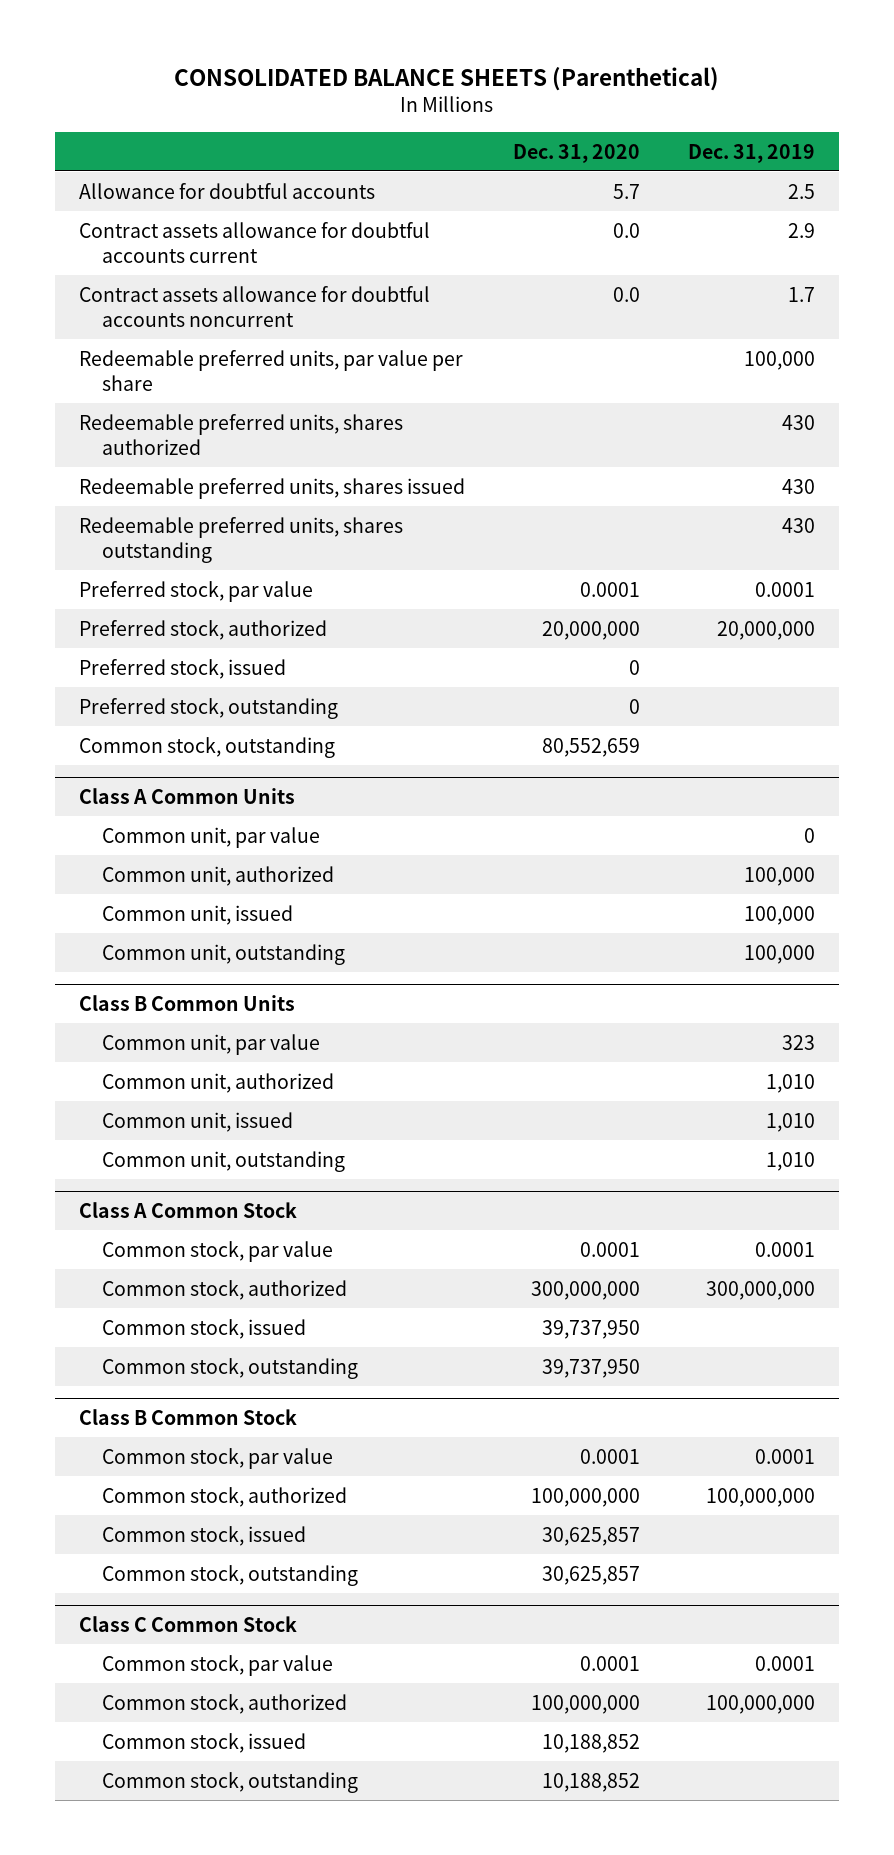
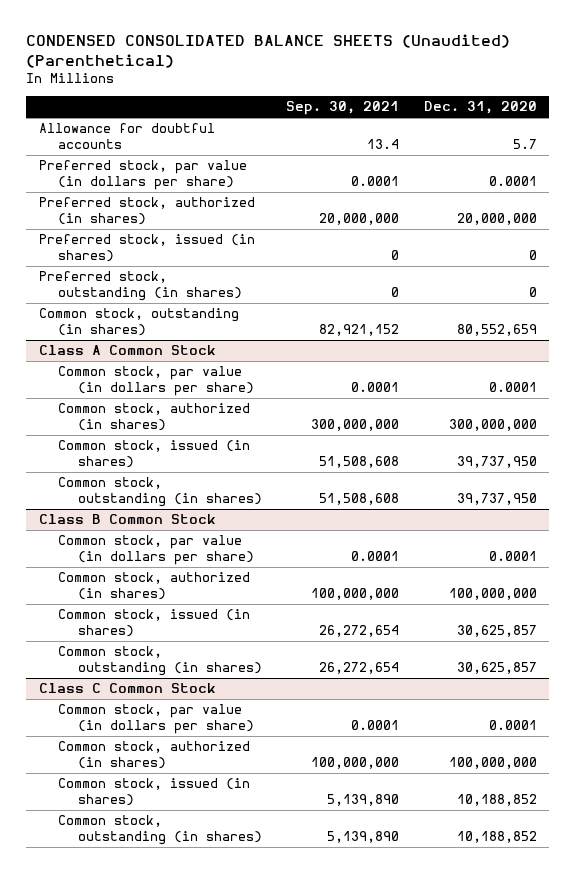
[174,66,720,91] CONSOLIDATED BALANCE SHEETS (Parenthetical) -> [26,34,511,69] CONDENSED CONSOLIDATED BALANCE SHEETS (Unaudited) (Parenthetical)
[687,143,815,163] Dec. 31, 2019 -> none
none -> [286,101,400,116] Sep. 30, 2021
[79,221,431,263] Contract assets allowance for doubtful accounts current -> none
[79,285,431,327] Contract assets allowance for doubtful accounts noncurrent -> none
[79,349,464,391] Redeemable preferred units, par value per share -> none
[79,413,404,455] Redeemable preferred units, shares authorized -> none
[79,477,466,499] Redeemable preferred units, shares issued -> none
[79,516,404,563] Redeemable preferred units, shares outstanding -> none
[79,788,296,805] Class A Common Units -> none
[101,826,320,848] Common unit, par value -> none
[101,865,334,886] Common unit, authorized -> none
[101,904,293,925] Common unit, issued -> none
[101,943,345,965] Common unit, outstanding -> none
[79,995,296,1012] Class B Common Units -> none
[101,1033,320,1055] Common unit, par value -> none
[101,1072,334,1093] Common unit, authorized -> none
[101,1111,293,1132] Common unit, issued -> none
[101,1150,345,1172] Common unit, outstanding -> none
[79,580,314,602] Preferred stock, par value -> [38,160,247,191] Preferred stock, par value (in dollars per share)
[79,619,328,640] Preferred stock, authorized -> [38,197,255,226] Preferred stock, authorized (in shares)
[79,658,287,679] Preferred stock, issued -> [38,234,255,263] Preferred stock, issued (in shares)
[79,697,339,719] Preferred stock, outstanding -> [38,271,243,302] Preferred stock, outstanding (in shares)
[79,736,336,758] Common stock, outstanding -> [38,308,239,337] Common stock, outstanding (in shares)
[101,1240,333,1262] Common stock, par value -> [58,366,254,397] Common stock, par value (in dollars per share)
[101,1279,347,1300] Common stock, authorized -> [58,403,251,432] Common stock, authorized (in shares)
[101,1318,306,1339] Common stock, issued -> [58,440,251,469] Common stock, issued (in shares)
[101,1357,358,1379] Common stock, outstanding -> [58,477,262,508] Common stock, outstanding (in shares)
[101,1447,333,1469] Common stock, par value -> [58,535,254,566] Common stock, par value (in dollars per share)
[101,1486,347,1507] Common stock, authorized -> [58,572,251,601] Common stock, authorized (in shares)
[101,1525,306,1546] Common stock, issued -> [58,609,251,638] Common stock, issued (in shares)
[101,1564,358,1586] Common stock, outstanding -> [58,646,262,677] Common stock, outstanding (in shares)
[101,1654,333,1676] Common stock, par value -> [58,704,254,735] Common stock, par value (in dollars per share)
[101,1693,347,1714] Common stock, authorized -> [58,741,251,770] Common stock, authorized (in shares)
[101,1732,306,1753] Common stock, issued -> [58,778,251,807] Common stock, issued (in shares)
[101,1771,358,1793] Common stock, outstanding -> [58,815,262,846] Common stock, outstanding (in shares)

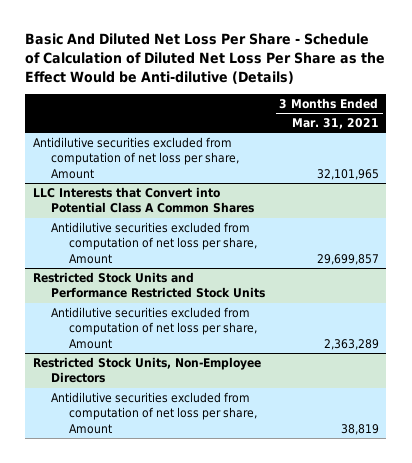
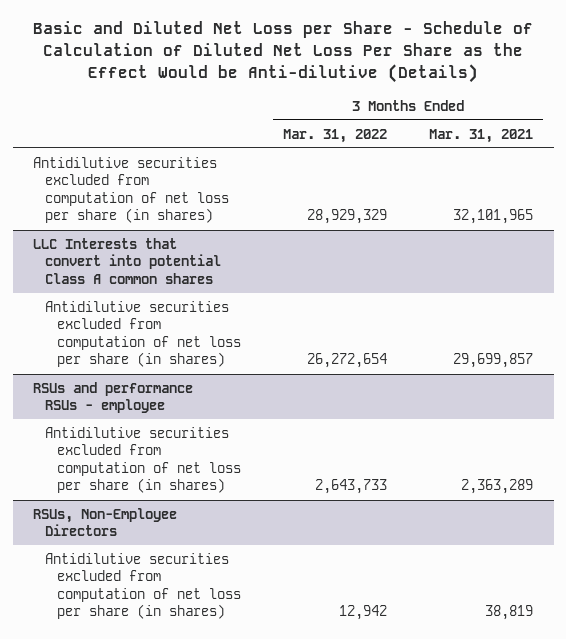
[25,33,386,85] Basic And Diluted Net Loss Per Share - Schedule of Calculation of Diluted Net Loss Per Share as the Effect Would be Anti-dilutive (Details) -> [33,21,534,83] Basic and Diluted Net Loss per Share - Schedule of Calculation of Diluted Net Loss Per Share as the Effect Would be Anti-dilutive (Details)
none -> [282,128,387,143] Mar. 31, 2022
[32,357,261,384] Restricted Stock Units, Non-Employee Directors -> none
[32,137,239,179] Antidilutive securities excluded from computation of net loss per share, Amount -> [33,156,230,224] Antidilutive securities excluded from computation of net loss per share (in shares)
[32,187,254,214] LLC Interests that Convert into Potential Class A Common Shares -> [33,237,222,284] LLC Interests that convert into potential Class A common shares
[50,222,257,264] Antidilutive securities excluded from computation of net loss per share, Amount -> [45,300,242,368] Antidilutive securities excluded from computation of net loss per share (in shares)
[32,272,265,299] Restricted Stock Units and Performance Restricted Stock Units -> [33,381,194,414] RSUs and performance RSUs - employee
[50,307,257,349] Antidilutive securities excluded from computation of net loss per share, Amount -> [45,426,242,494] Antidilutive securities excluded from computation of net loss per share (in shares)
none -> [33,507,178,537] RSUs, Non-Employee Directors
[50,392,257,434] Antidilutive securities excluded from computation of net loss per share, Amount -> [45,552,242,620] Antidilutive securities excluded from computation of net loss per share (in shares)

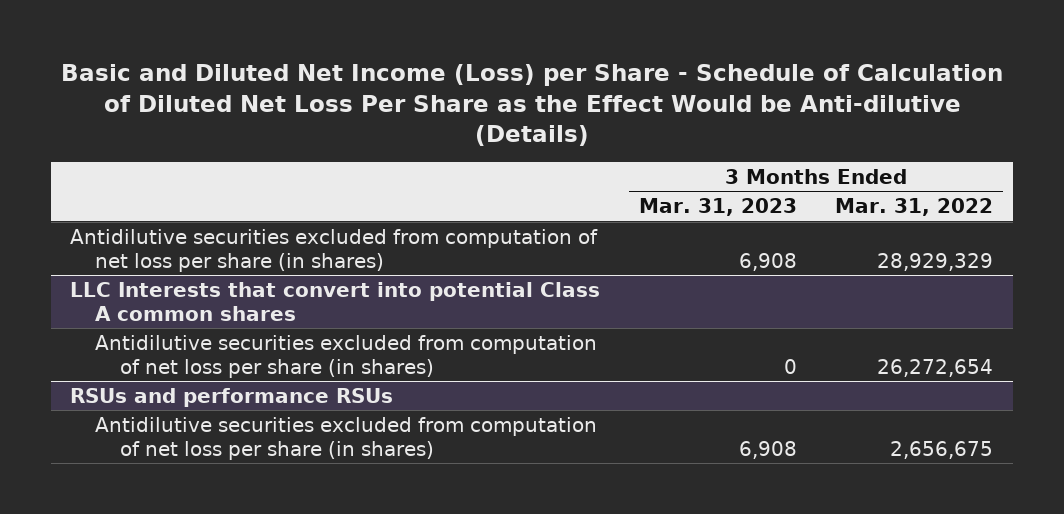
[33,21,534,83] Basic and Diluted Net Loss per Share - Schedule of Calculation of Diluted Net Loss Per Share as the Effect Would be Anti-dilutive (Details) -> [60,64,1003,147] Basic and Diluted Net Income (Loss) per Share - Schedule of Calculation of Diluted Net Loss Per Share as the Effect Would be Anti-dilutive (Details)
[428,128,533,143] Mar. 31, 2021 -> none
none -> [638,198,797,217] Mar. 31, 2023
[33,507,178,537] RSUs, Non-Employee Directors -> none
[45,552,242,620] Antidilutive securities excluded from computation of net loss per share (in shares) -> none
[33,381,194,414] RSUs and performance RSUs - employee -> [70,387,394,407] RSUs and performance RSUs
[314,479,387,495] 2,643,733 -> [890,440,994,459] 2,656,675

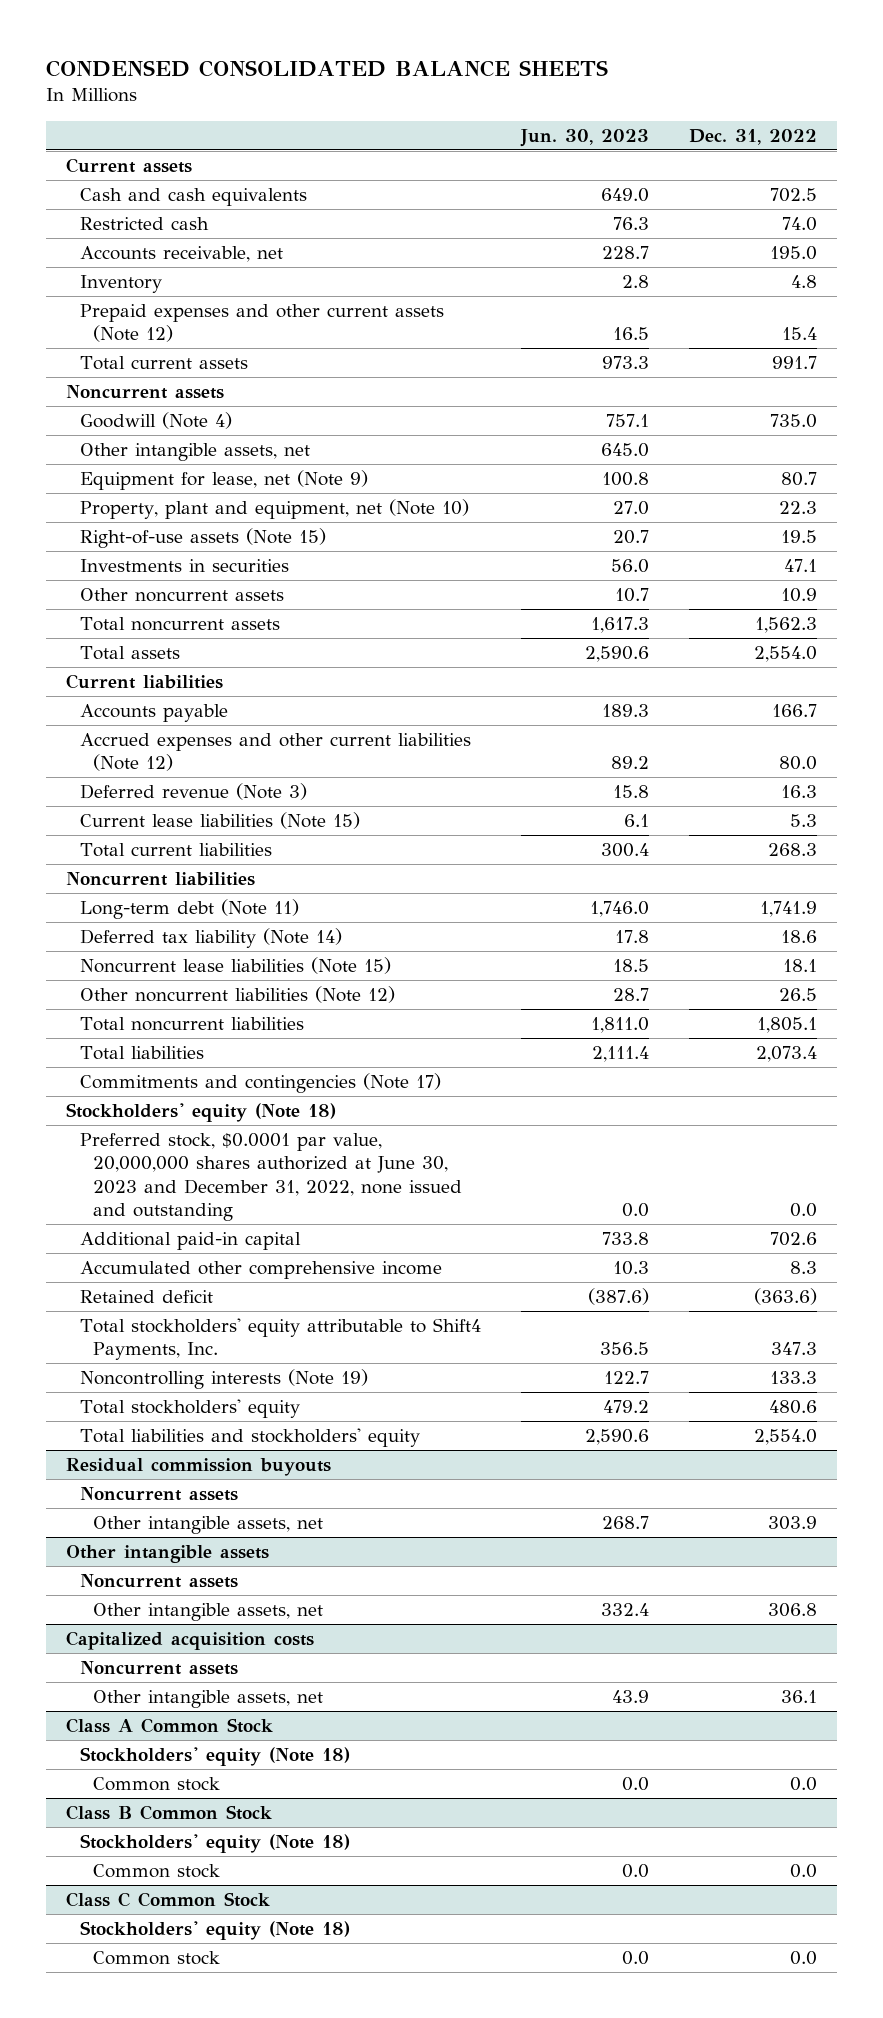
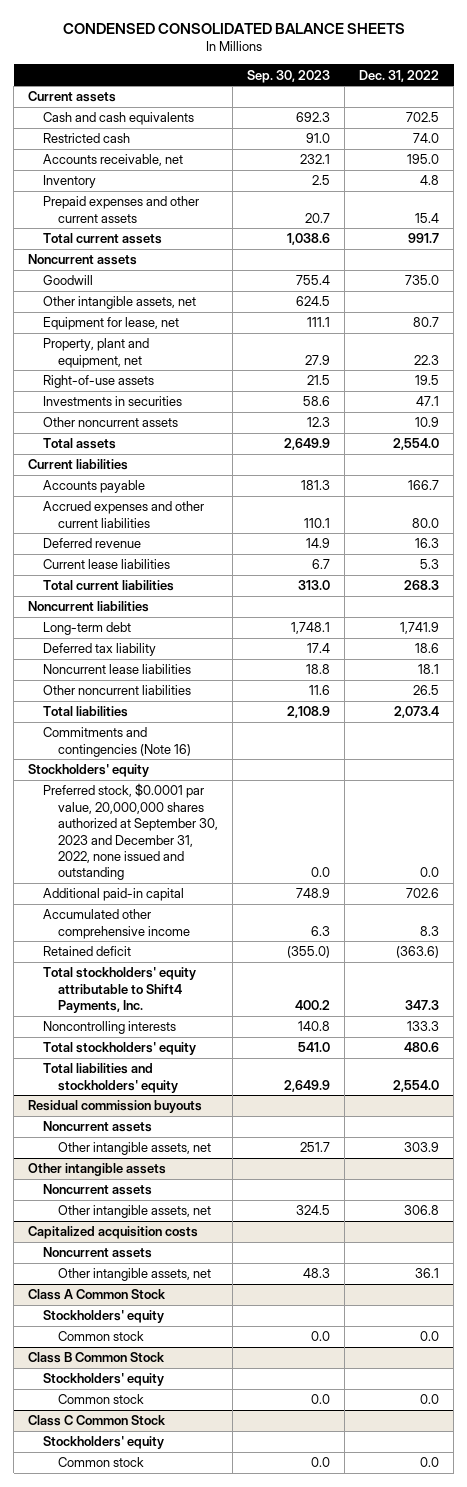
[519,128,649,147] Jun. 30, 2023 -> none
none -> [247,69,331,83] Sep. 30, 2023
[79,304,444,343] Prepaid expenses and other current assets (Note 12) -> [43,196,200,223] Prepaid expenses and other current assets
[79,412,232,430] Goodwill (Note 4) -> [43,275,94,286] Goodwill
[79,470,368,491] Equipment for lease, net (Note 9) -> [43,317,180,331] Equipment for lease, net
[79,499,469,520] Property, plant and equipment, net (Note 10) -> [43,338,150,368] Property, plant and equipment, net
[79,528,326,549] Right-of-use assets (Note 15) -> [43,375,155,389] Right-of-use assets
[79,617,280,632] Total noncurrent assets -> none
[79,733,471,772] Accrued expenses and other current liabilities (Note 12) -> [43,501,205,528] Accrued expenses and other current liabilities
[79,783,307,801] Deferred revenue (Note 3) -> [43,538,142,549] Deferred revenue
[79,812,360,830] Current lease liabilities (Note 15) -> [43,559,171,570] Current lease liabilities
[79,1017,304,1032] Total noncurrent liabilities -> none
[79,899,299,920] Long-term debt (Note 11) -> [43,622,132,636] Long-term debt
[79,928,342,949] Deferred tax liability (Note 14) -> [43,643,157,657] Deferred tax liability
[79,957,391,975] Noncurrent lease liabilities (Note 15) -> [43,664,192,675] Noncurrent lease liabilities
[79,986,395,1004] Other noncurrent liabilities (Note 12) -> [43,685,192,696] Other noncurrent liabilities
[79,1073,441,1094] Commitments and contingencies (Note 17) -> [43,727,192,757] Commitments and contingencies (Note 16)
[65,1103,336,1123] Stockholders' equity (Note 18) -> [28,764,150,778] Stockholders' equity
[79,1133,463,1222] Preferred stock, $0.0001 par value, 20,000,000 shares authorized at June 30, 2023 and December 31, 2022, none issued and outstanding -> [43,783,219,881] Preferred stock, $0.0001 par value, 20,000,000 shares authorized at September 30, 2023 and December 31, 2022, none issued and outstanding
[79,1369,368,1390] Noncontrolling interests (Note 19) -> [43,1021,177,1035] Noncontrolling interests
[79,1747,350,1767] Stockholders' equity (Note 18) -> [43,1310,165,1324] Stockholders' equity
[79,1834,350,1854] Stockholders' equity (Note 18) -> [43,1373,165,1387] Stockholders' equity
[79,1921,350,1941] Stockholders' equity (Note 18) -> [43,1436,165,1450] Stockholders' equity

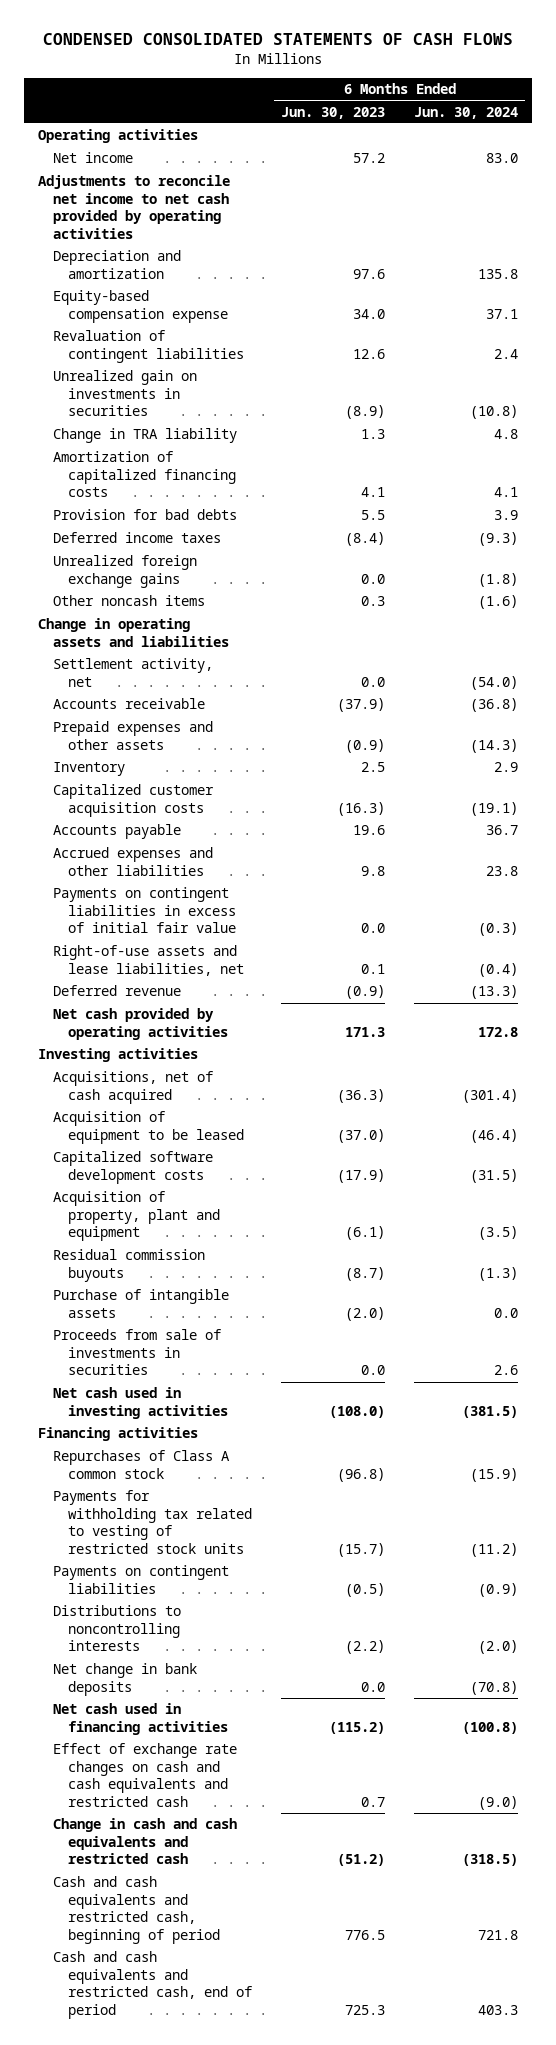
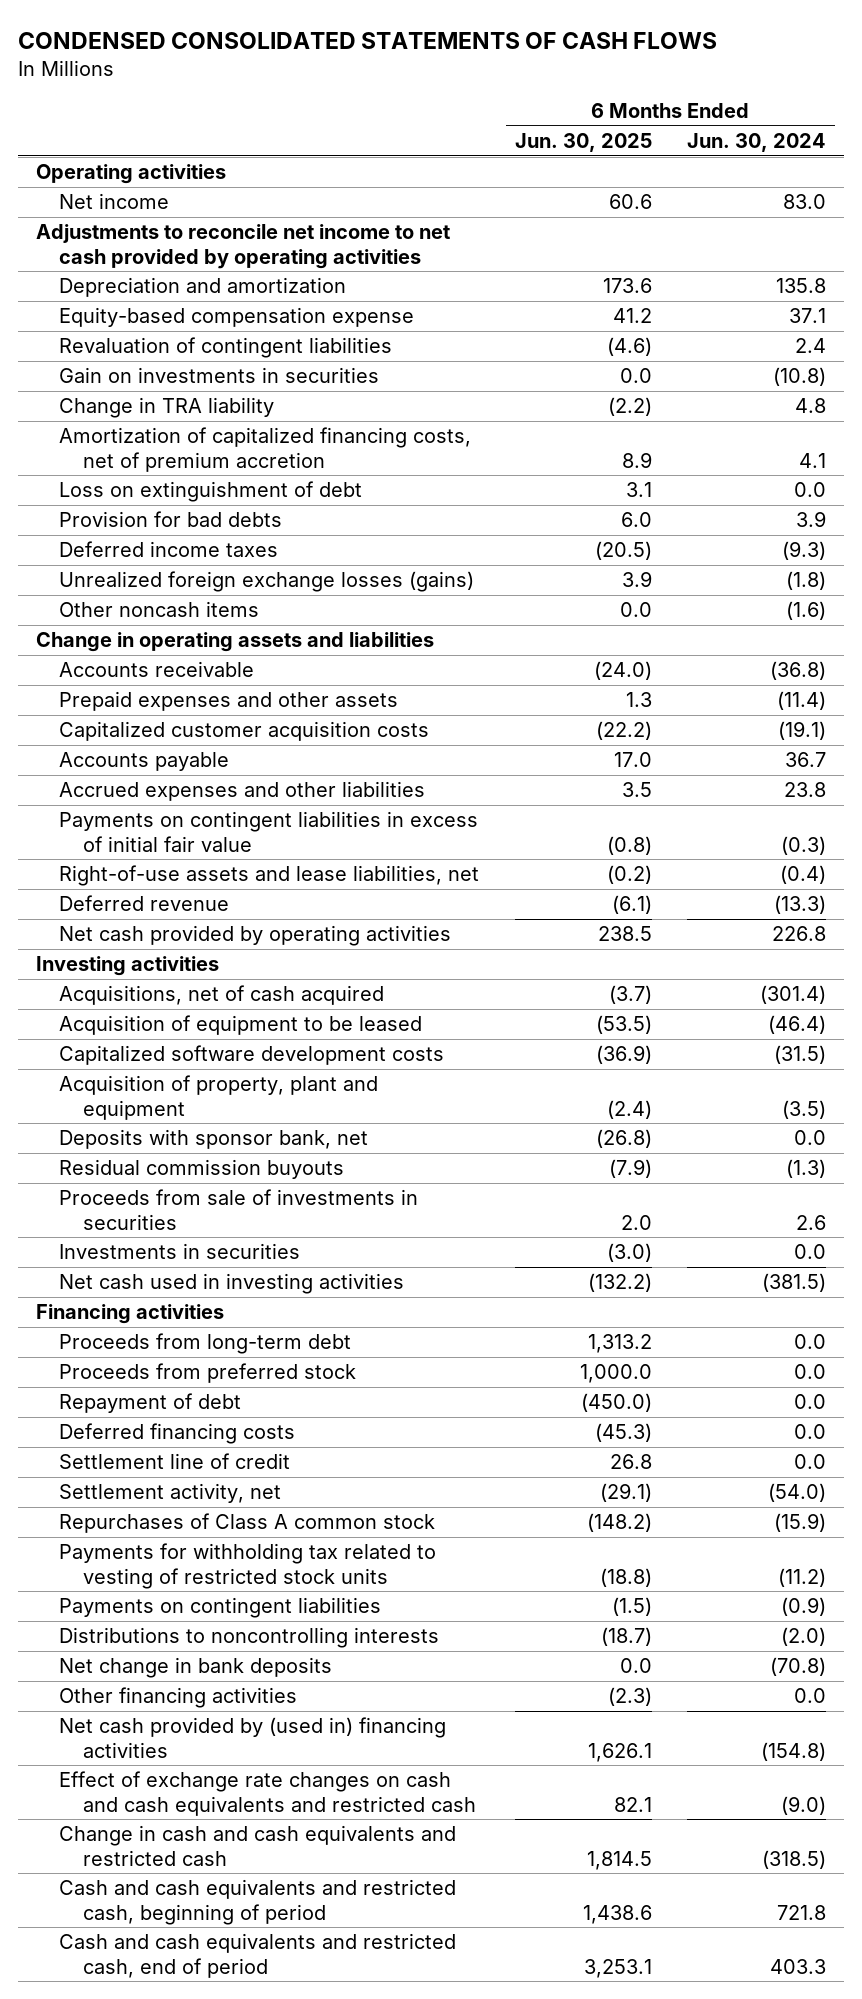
[281,106,386,119] Jun. 30, 2023 -> none
none -> [514,132,652,152] Jun. 30, 2025
[53,370,198,417] Unrealized gain on investments in securities -> [59,367,380,384] Gain on investments in securities
[53,451,237,498] Amortization of capitalized financing costs -> [59,427,472,472] Amortization of capitalized financing costs, net of premium accretion
none -> [59,481,363,503] Loss on extinguishment of debt
[53,555,198,588] Unrealized foreign exchange gains -> [59,571,475,593] Unrealized foreign exchange losses (gains)
[53,762,126,777] Inventory -> none
[469,738,518,753] (14.3) -> [777,691,827,711] (11.4)
[477,1026,518,1037] 172.8 -> [772,926,827,942] 226.8
none -> [59,1129,369,1150] Deposits with sponsor bank, net
[53,1289,230,1318] Purchase of intangible assets -> none
none -> [59,1243,301,1260] Investments in securities
none -> [59,1333,352,1355] Proceeds from long-term debt
none -> [59,1363,357,1384] Proceeds from preferred stock
none -> [59,1393,242,1414] Repayment of debt
none -> [59,1423,296,1445] Deferred financing costs
none -> [59,1453,291,1470] Settlement line of credit
[53,658,214,687] Settlement activity, net -> [59,1483,282,1504] Settlement activity, net
none -> [59,1687,298,1709] Other financing activities
[53,1703,229,1735] Net cash used in financing activities -> [59,1717,447,1758] Net cash provided by (used in) financing activities
[461,1721,518,1734] (100.8) -> [761,1741,827,1761] (154.8)

